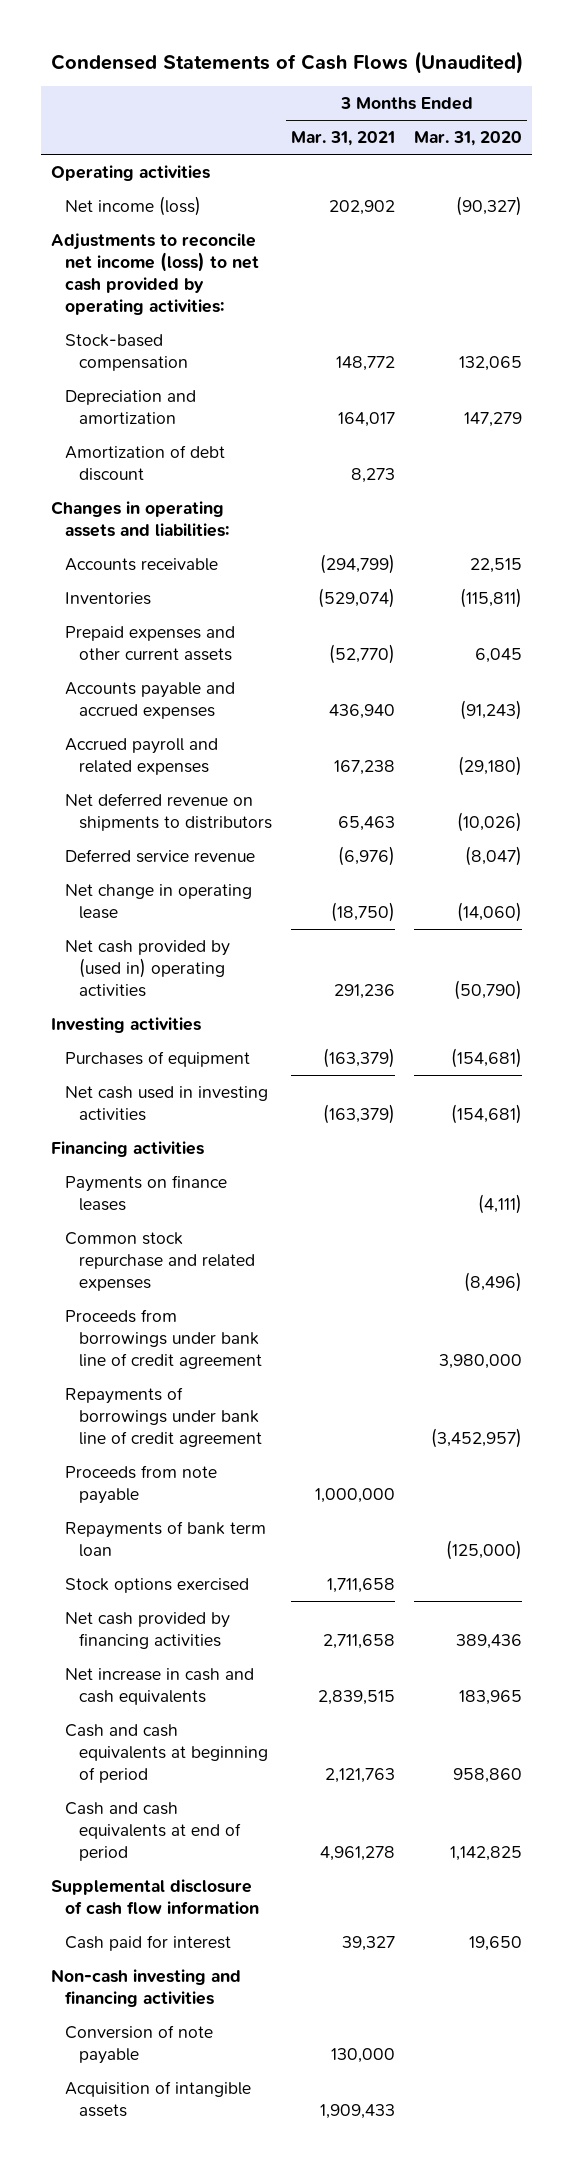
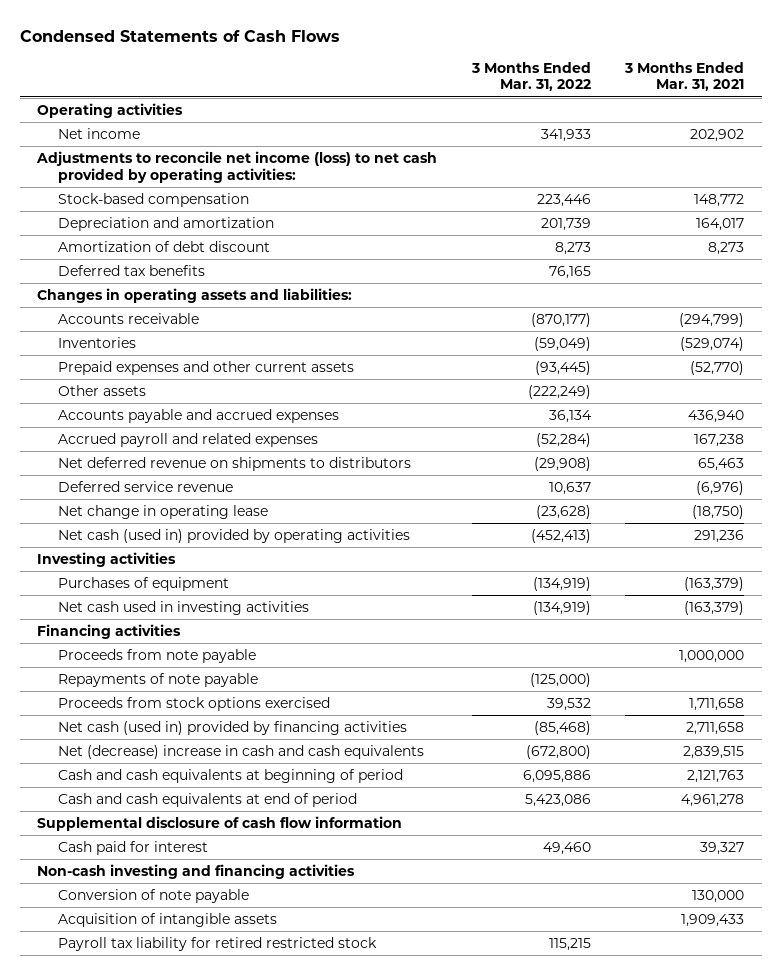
[50,50,523,74] Condensed Statements of Cash Flows (Unaudited) -> [19,29,340,42] Condensed Statements of Cash Flows
[414,131,523,147] Mar. 31, 2020 -> none
none -> [470,61,591,92] 3 Months Ended Mar. 31, 2022
[64,195,201,216] Net income (loss) -> [58,128,141,140] Net income
none -> [58,265,206,277] Deferred tax benefits
none -> [58,385,147,397] Other assets
[64,939,230,998] Net cash provided by (used in) operating activities -> [58,529,411,544] Net cash (used in) provided by operating activities
[64,1174,227,1212] Payments on finance leases -> none
[64,1231,255,1292] Common stock repurchase and related expenses -> none
[64,1308,262,1370] Proceeds from borrowings under bank line of credit agreement -> none
[64,1386,262,1448] Repayments of borrowings under bank line of credit agreement -> none
[64,1520,266,1558] Repayments of bank term loan -> none
none -> [58,673,259,688] Repayments of note payable
[64,1577,249,1593] Stock options exercised -> [58,697,331,712] Proceeds from stock options exercised
[64,1611,230,1650] Net cash provided by financing activities -> [58,721,408,736] Net cash (used in) provided by financing activities
[64,1667,254,1706] Net increase in cash and cash equivalents -> [58,745,425,760] Net (decrease) increase in cash and cash equivalents
none -> [58,937,378,952] Payroll tax liability for retired restricted stock

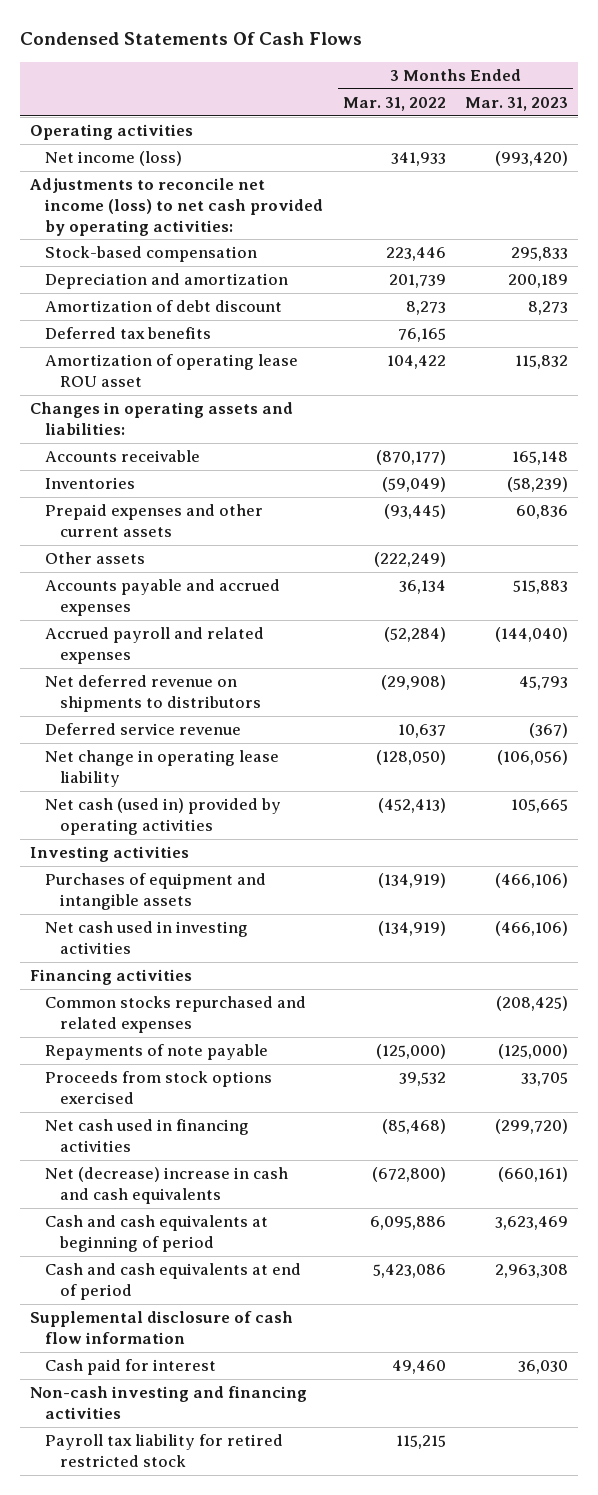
[19,29,340,42] Condensed Statements of Cash Flows -> [19,32,362,46] Condensed Statements Of Cash Flows
[624,61,745,92] 3 Months Ended Mar. 31, 2021 -> none
none -> [465,97,569,112] Mar. 31, 2023
[58,128,141,140] Net income -> [44,151,182,167] Net income (loss)
none -> [44,354,298,387] Amortization of operating lease ROU asset
[58,505,269,520] Net change in operating lease -> [44,750,279,787] Net change in operating lease liability
[535,505,591,520] (23,628) -> [375,750,446,766] (128,050)
[58,577,230,592] Purchases of equipment -> [44,873,266,910] Purchases of equipment and intangible assets
[58,649,257,664] Proceeds from note payable -> none
none -> [44,996,306,1033] Common stocks repurchased and related expenses
[58,721,408,736] Net cash (used in) provided by financing activities -> [44,1119,249,1152] Net cash used in financing activities
[58,889,250,904] Conversion of note payable -> none
[58,913,278,928] Acquisition of intangible assets -> none

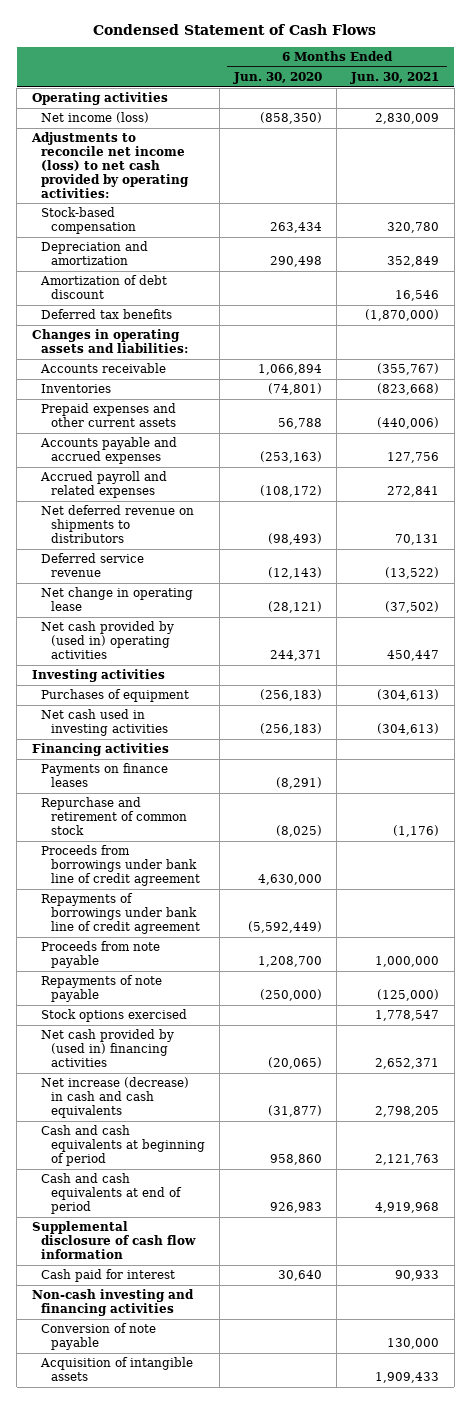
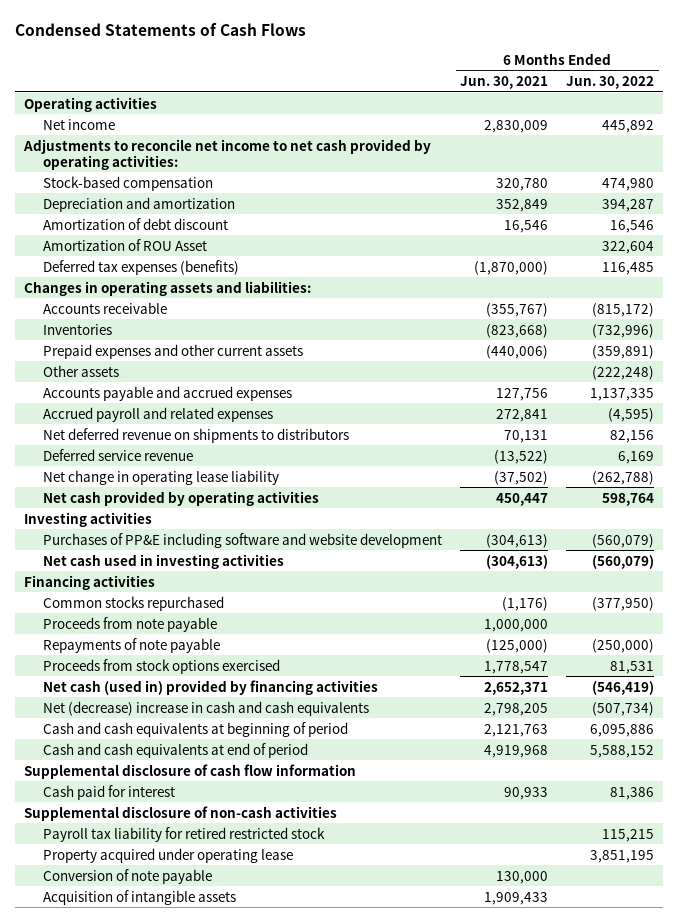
[93,24,377,36] Condensed Statement of Cash Flows -> [14,22,306,36] Condensed Statements of Cash Flows
[232,72,322,85] Jun. 30, 2020 -> none
none -> [566,76,655,90] Jun. 30, 2022
[41,112,150,124] Net income (loss) -> [43,118,116,130] Net income
[30,132,190,198] Adjustments to reconcile net income (loss) to net cash provided by operating activities: -> [23,138,432,170] Adjustments to reconcile net income to net cash provided by operating activities:
none -> [43,238,208,251] Amortization of ROU Asset
[41,309,173,320] Deferred tax benefits -> [43,259,240,275] Deferred tax expenses (benefits)
none -> [43,364,120,377] Other assets
[41,587,194,612] Net change in operating lease -> [43,469,280,485] Net change in operating lease liability
[41,621,175,659] Net cash provided by (used in) operating activities -> [43,490,320,506] Net cash provided by operating activities
[41,689,190,703] Purchases of equipment -> [43,532,443,548] Purchases of PP&E including software and website development
[41,763,169,788] Payments on finance leases -> none
[41,845,200,886] Proceeds from borrowings under bank line of credit agreement -> none
[41,893,200,934] Repayments of borrowings under bank line of credit agreement -> none
[41,797,187,835] Repurchase and retirement of common stock -> [43,595,225,611] Common stocks repurchased
[41,1009,188,1023] Stock options exercised -> [43,658,281,674] Proceeds from stock options exercised
[41,1029,175,1067] Net cash provided by (used in) financing activities -> [43,679,379,695] Net cash (used in) provided by financing activities
[41,1077,190,1118] Net increase (decrease) in cash and cash equivalents -> [43,700,370,716] Net (decrease) increase in cash and cash equivalents
[31,1289,194,1317] Non-cash investing and financing activities -> [24,805,338,821] Supplemental disclosure of non-cash activities
none -> [43,826,326,842] Payroll tax liability for retired restricted stock
none -> [43,847,294,863] Property acquired under operating lease

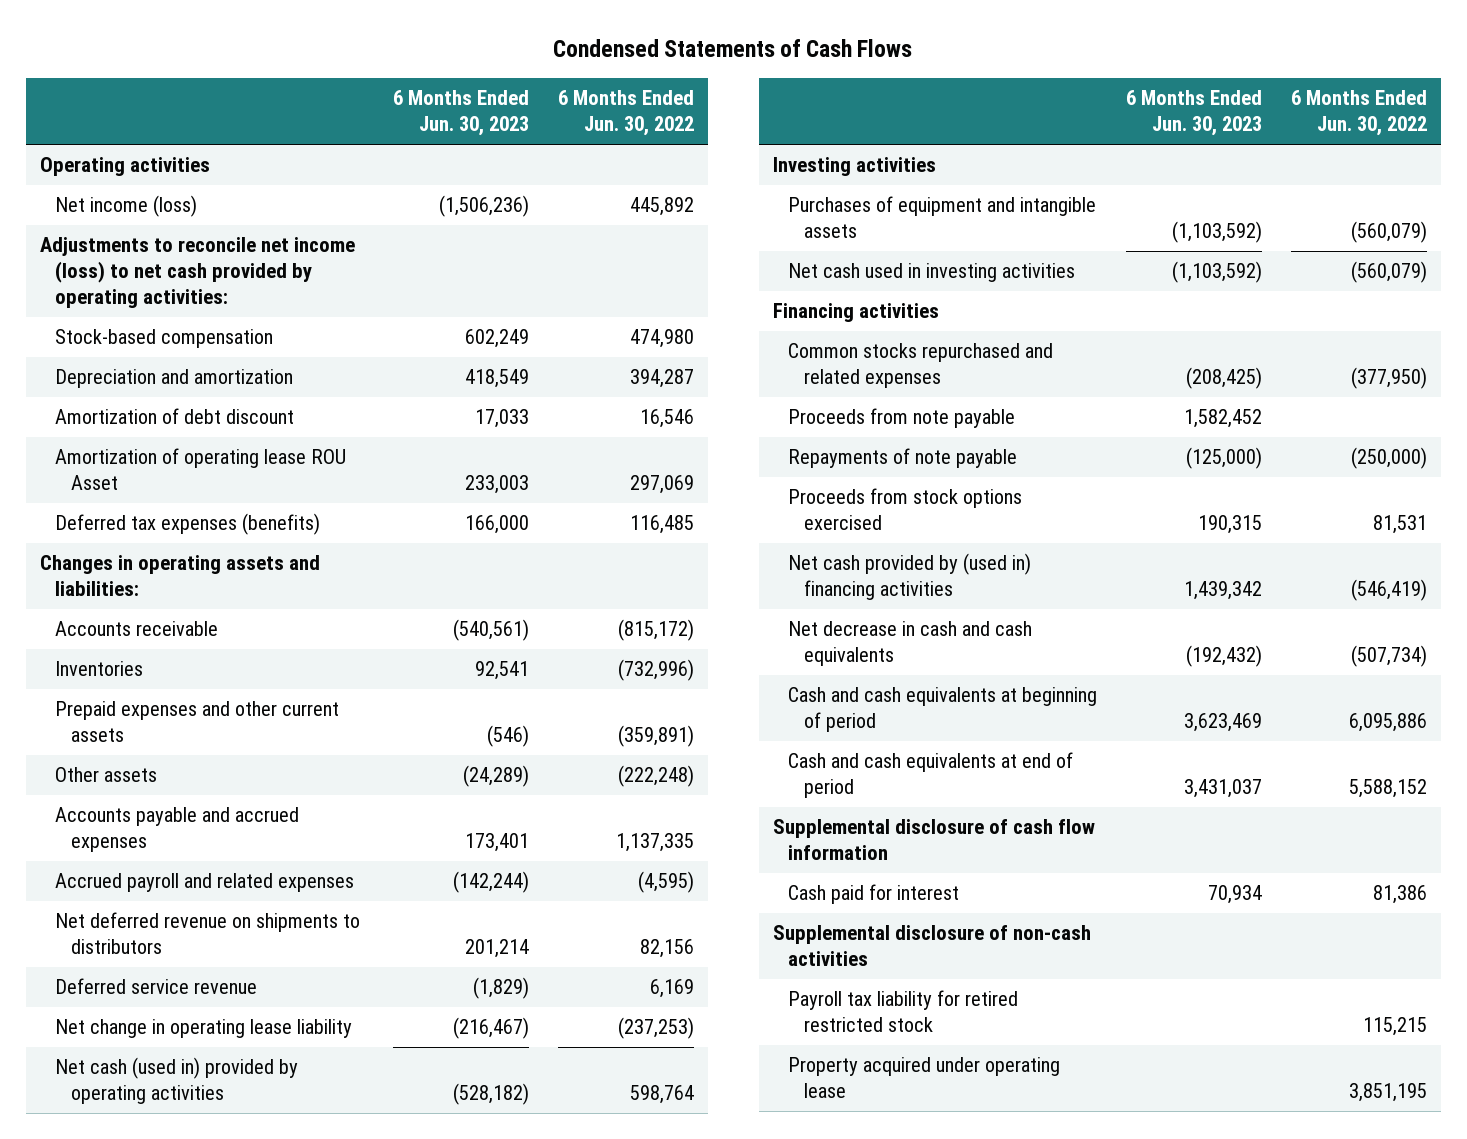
[460,76,549,90] Jun. 30, 2021 -> none
none -> [392,90,529,137] 6 Months Ended Jun. 30, 2023
[43,118,116,130] Net income -> [55,195,198,218] Net income (loss)
[23,138,432,170] Adjustments to reconcile net income to net cash provided by operating activities: -> [40,237,356,309] Adjustments to reconcile net income (loss) to net cash provided by operating activities:
[43,238,208,251] Amortization of ROU Asset -> [55,448,347,491] Amortization of operating lease ROU Asset
[602,240,655,254] 322,604 -> [629,475,694,495] 297,069
[592,470,655,485] (262,788) -> [617,1017,694,1040] (237,253)
[43,490,320,506] Net cash provided by operating activities -> [55,1057,299,1105] Net cash (used in) provided by operating activities
[43,532,443,548] Purchases of PP&E including software and website development -> [788,196,1097,239] Purchases of equipment and intangible assets
[43,595,225,611] Common stocks repurchased -> [788,343,1054,389] Common stocks repurchased and related expenses
[43,679,379,695] Net cash (used in) provided by financing activities -> [788,553,1032,601] Net cash provided by (used in) financing activities
[43,700,370,716] Net (decrease) increase in cash and cash equivalents -> [788,621,1033,667] Net decrease in cash and cash equivalents
[43,868,213,884] Conversion of note payable -> none
[43,889,237,905] Acquisition of intangible assets -> none

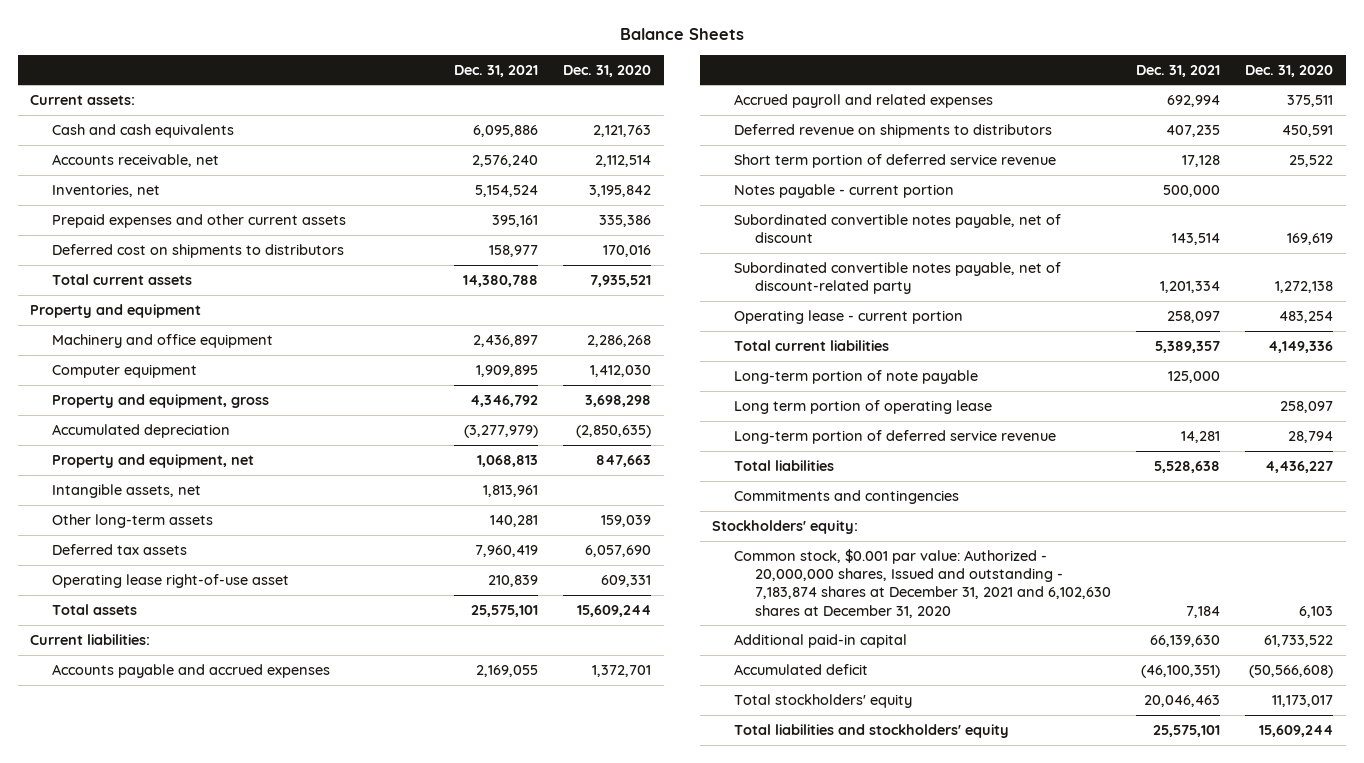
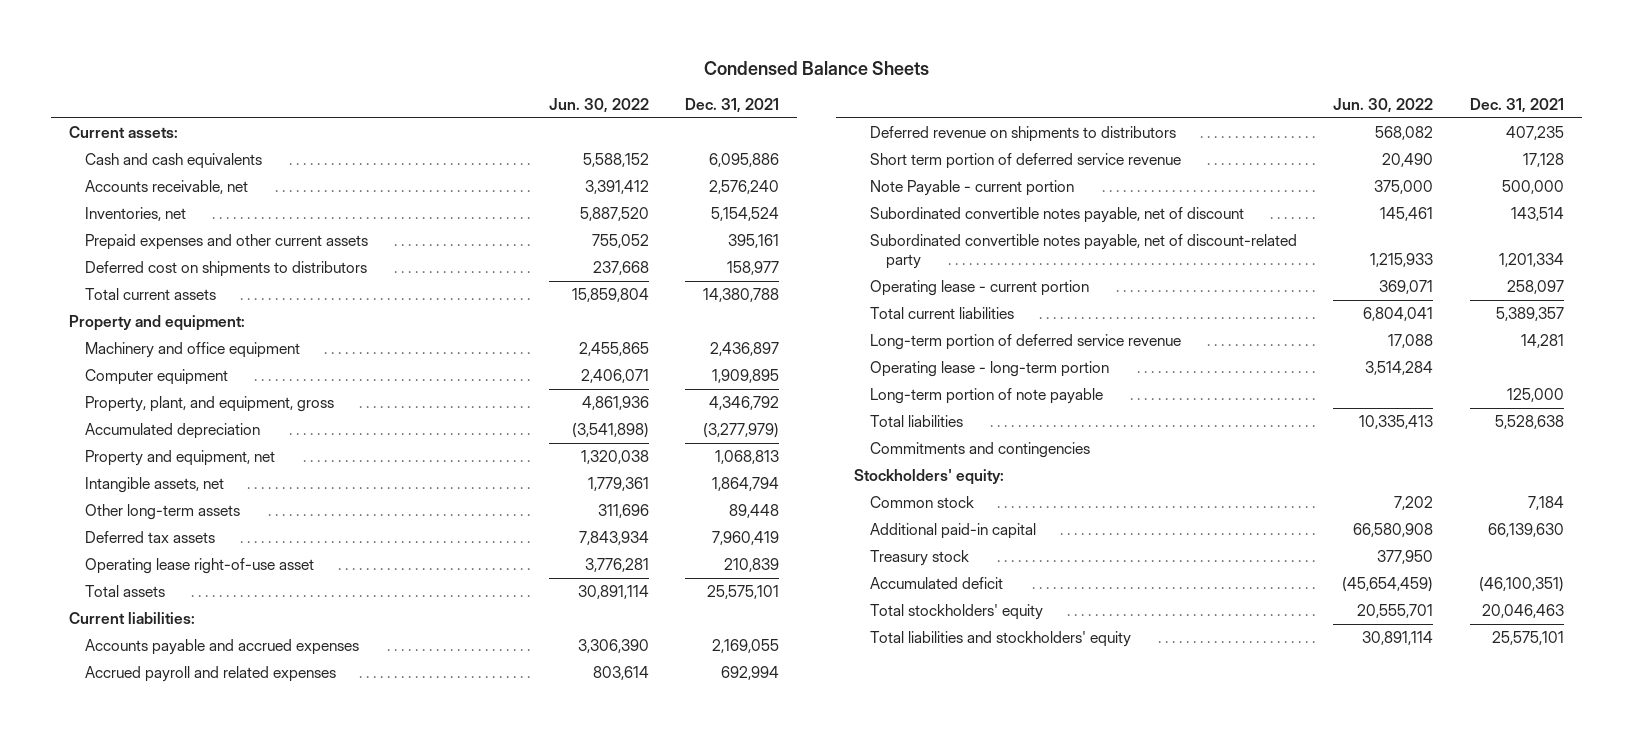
[619,28,744,41] Balance Sheets -> [703,61,929,76] Condensed Balance Sheets
[563,64,652,77] Dec. 31, 2020 -> none
none -> [548,97,649,113] Jun. 30, 2022
[30,303,202,318] Property and equipment -> [69,315,246,332] Property and equipment:
[51,393,269,408] Property and equipment, gross -> [85,396,335,413] Property, plant, and equipment, gross
[483,484,539,497] 1,813,961 -> [711,477,779,492] 1,864,794
[490,514,539,527] 140,281 -> [728,504,779,519] 89,448
[733,183,954,198] Notes payable - current portion -> [870,180,1075,197] Note Payable - current portion
[733,399,992,414] Long term portion of operating lease -> none
none -> [870,361,1110,378] Operating lease - long-term portion
[733,369,978,384] Long-term portion of note payable -> [870,388,1104,405] Long-term portion of note payable
[733,548,1111,618] Common stock, $0.001 par value: Authorized - 20,000,000 shares, Issued and outstanding - 7,183,874 shares at December 31, 2021 and 6,102,630 shares at December 31, 2020 -> [870,496,975,509] Common stock
none -> [870,550,970,567] Treasury stock

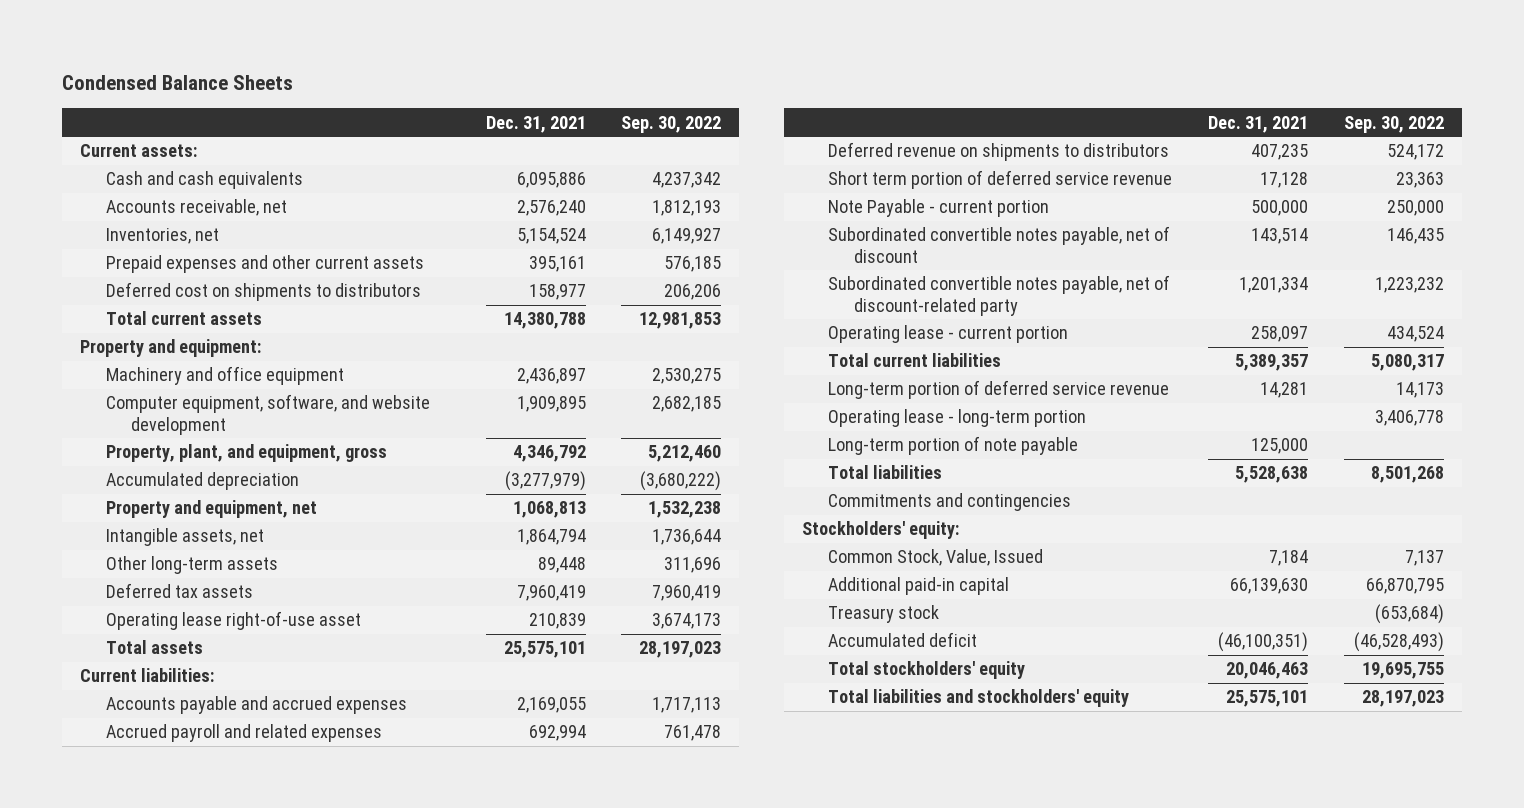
[548,97,649,113] Jun. 30, 2022 -> none
none -> [621,115,722,133] Sep. 30, 2022
[85,369,229,386] Computer equipment -> [105,394,430,435] Computer equipment, software, and website development
[870,496,975,509] Common stock -> [827,549,1043,567] Common Stock, Value, Issued

